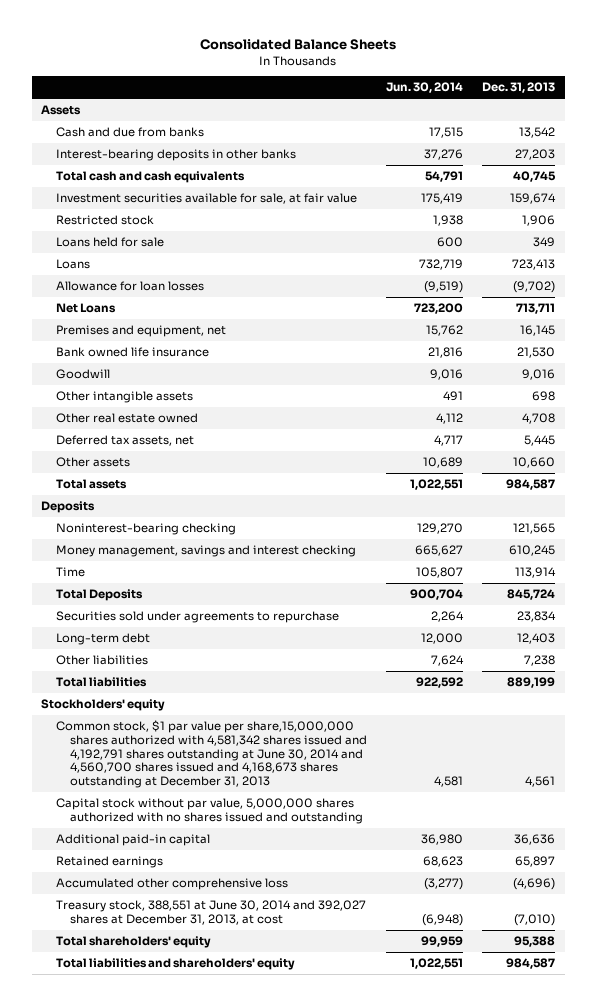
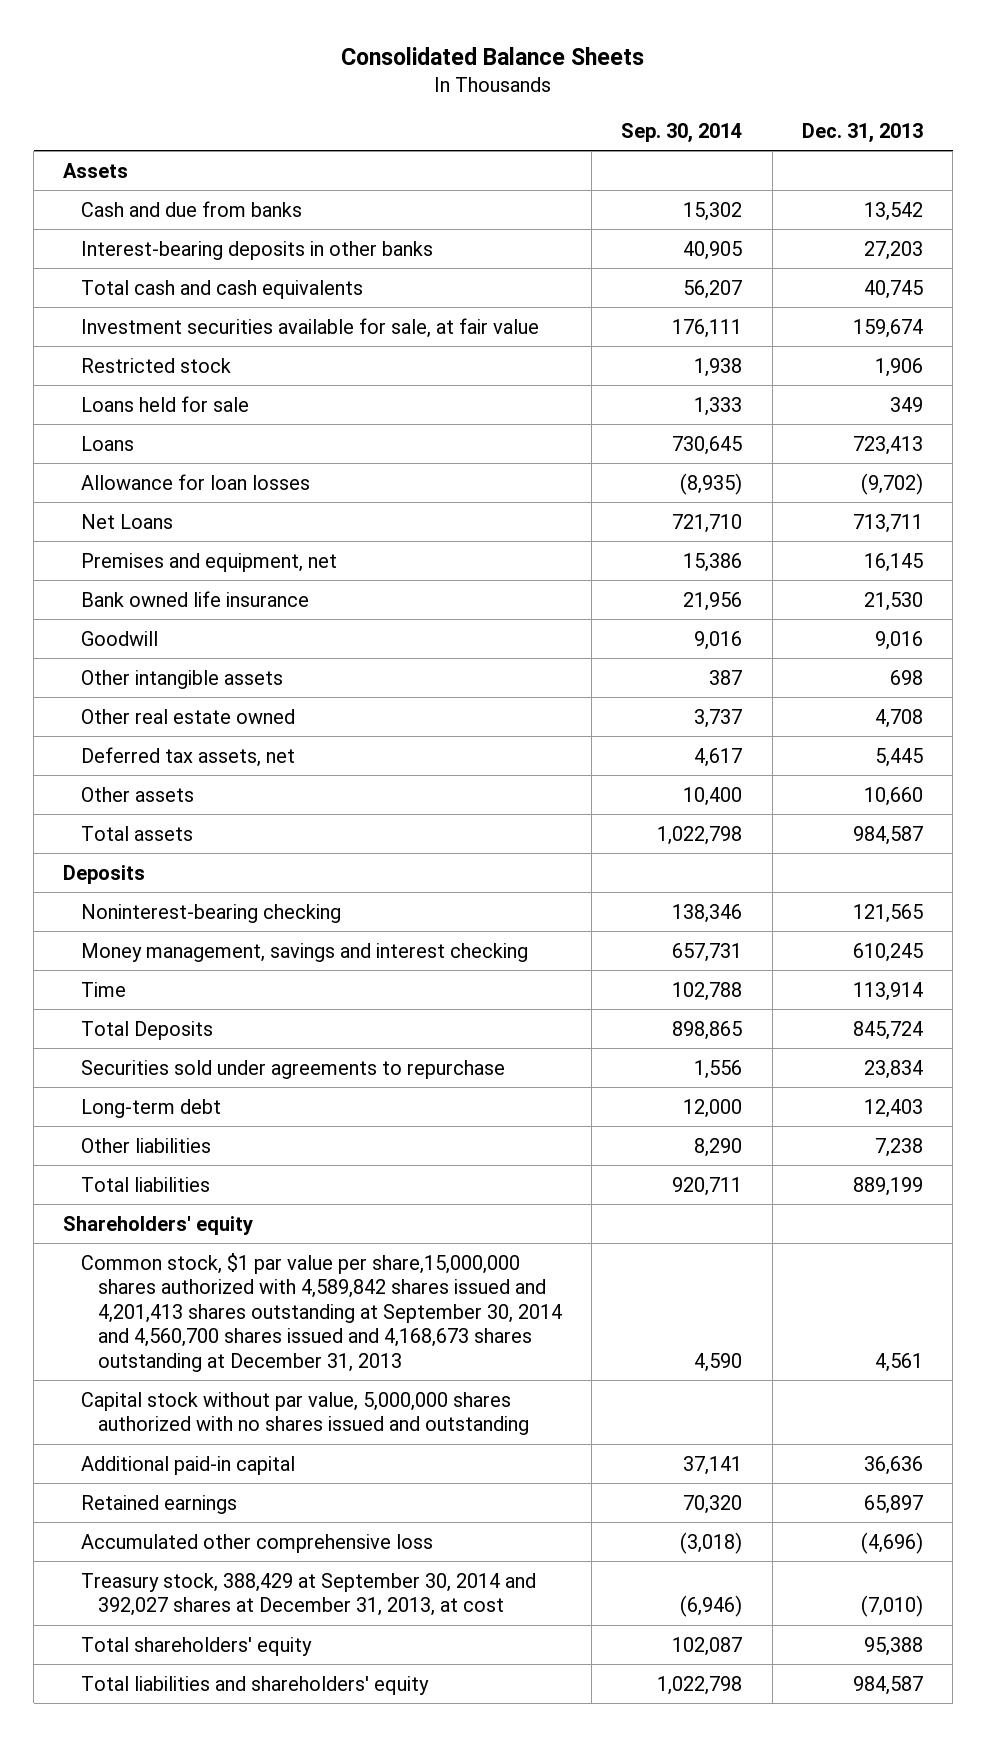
[386,82,464,94] Jun. 30, 2014 -> none
none -> [621,123,743,144] Sep. 30, 2014
[41,699,166,712] Stockholders' equity -> [63,1215,254,1235] Shareholders' equity
[55,720,368,788] Common stock, $1 par value per share,15,000,000 shares authorized with 4,581,342 shares issued and 4,192,791 shares outstanding at June 30, 2014 and 4,560,700 shares issued and 4,168,673 shares outstanding at December 31, 2013 -> [80,1252,562,1372] Common stock, $1 par value per share,15,000,000 shares authorized with 4,589,842 shares issued and 4,201,413 shares outstanding at September 30, 2014 and 4,560,700 shares issued and 4,168,673 shares outstanding at December 31, 2013
[55,900,366,925] Treasury stock, 388,551 at June 30, 2014 and 392,027 shares at December 31, 2013, at cost -> [80,1572,536,1617] Treasury stock, 388,429 at September 30, 2014 and 392,027 shares at December 31, 2013, at cost

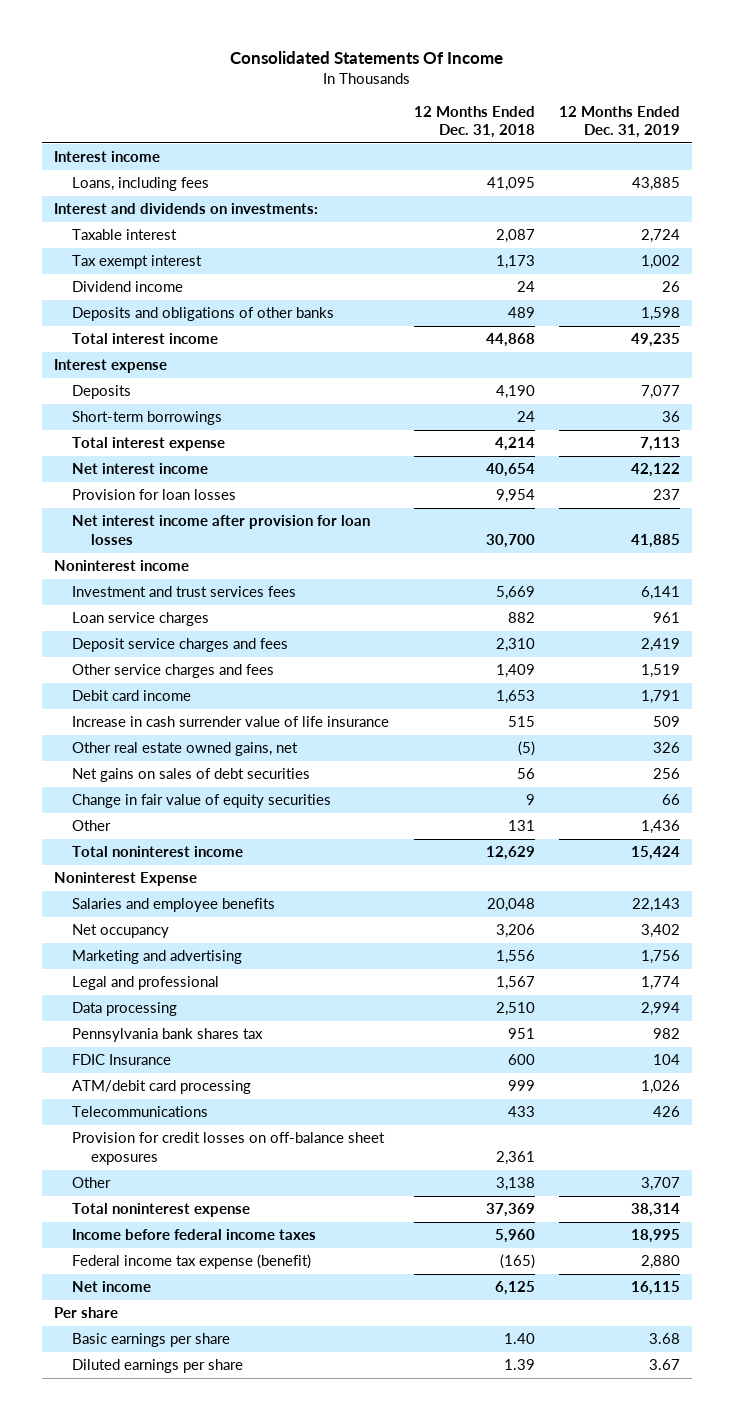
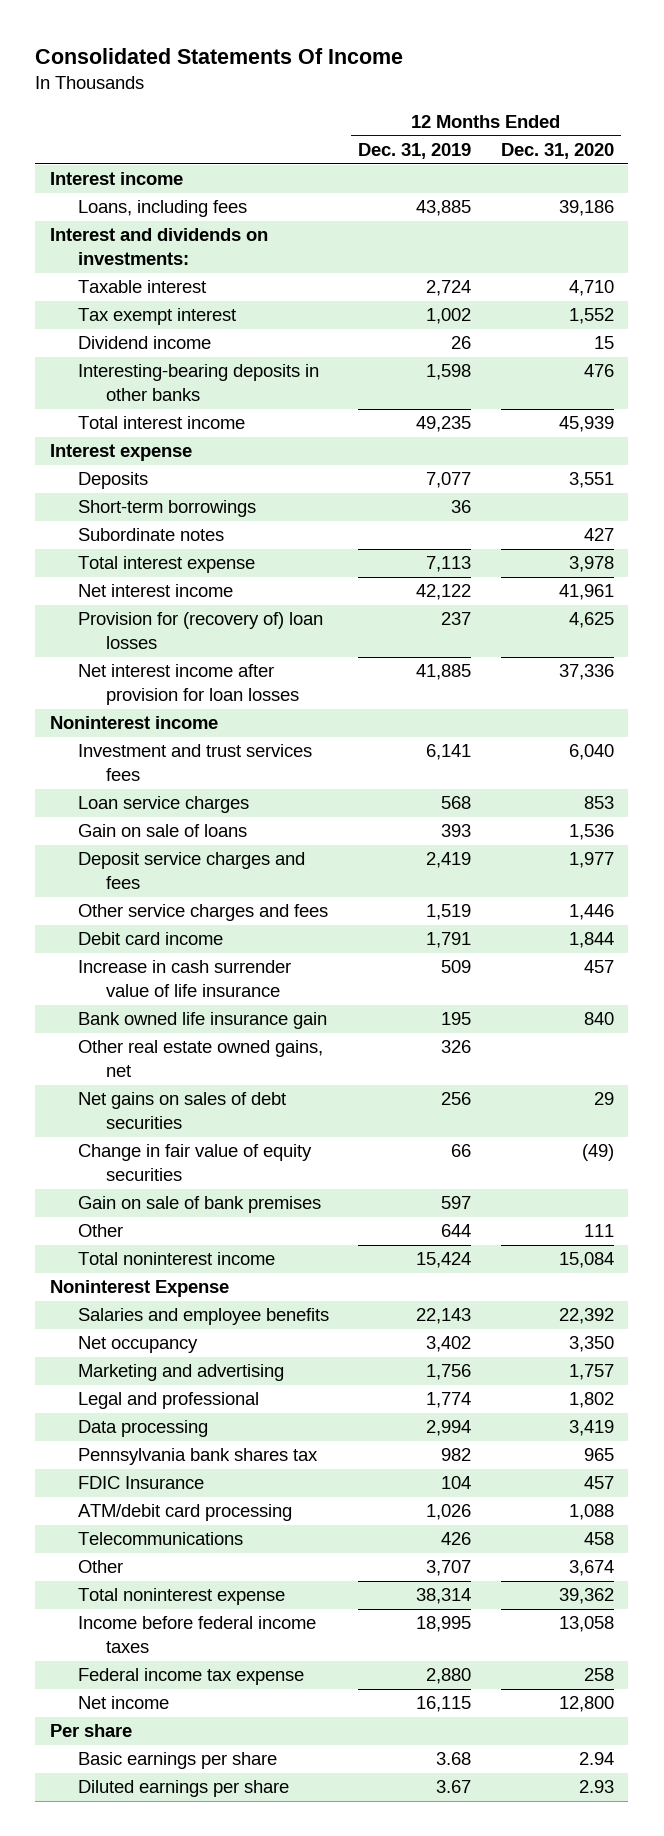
[413,105,535,139] 12 Months Ended Dec. 31, 2018 -> none
none -> [500,143,614,160] Dec. 31, 2020
[72,307,335,322] Deposits and obligations of other banks -> [78,364,320,401] Interesting-bearing deposits in other banks
none -> [78,528,225,542] Subordinate notes
[72,489,237,501] Provision for loan losses -> [78,612,324,649] Provision for (recovery of) loan losses
[653,612,681,624] 961 -> [441,796,472,810] 568
none -> [78,824,248,838] Gain on sale of loans
none -> [78,1012,328,1030] Bank owned life insurance gain
none -> [78,1196,322,1214] Gain on sale of bank premises
[641,820,681,835] 1,436 -> [441,1224,472,1238] 644
[72,1132,386,1165] Provision for credit losses on off-balance sheet exposures -> none
[72,1254,312,1270] Federal income tax expense (benefit) -> [78,1668,305,1686] Federal income tax expense

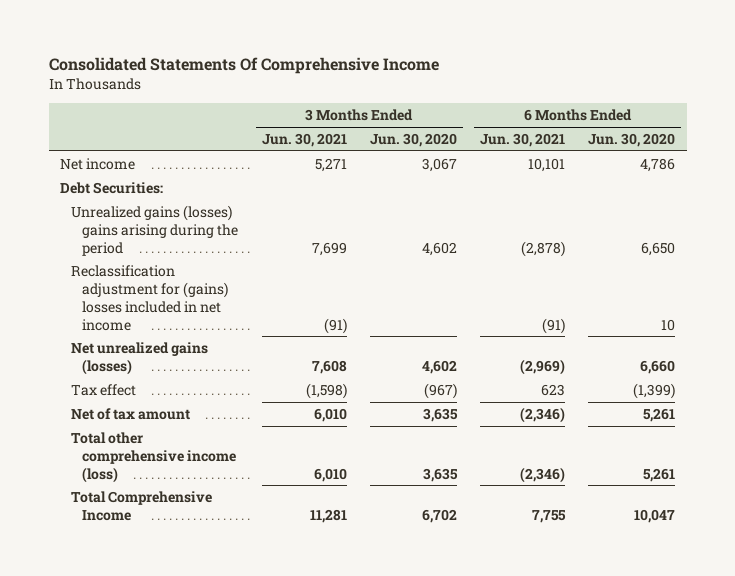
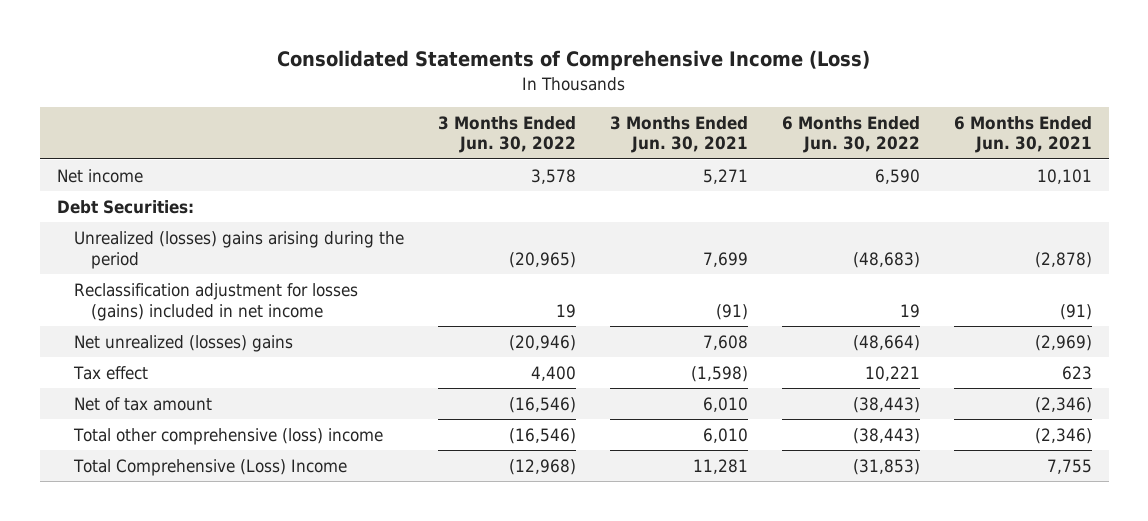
[48,57,439,75] Consolidated Statements Of Comprehensive Income -> [277,50,871,72] Consolidated Statements of Comprehensive Income (Loss)
[369,133,457,148] Jun. 30, 2020 -> none
[588,133,676,148] Jun. 30, 2020 -> none
none -> [437,115,576,154] 3 Months Ended Jun. 30, 2022
none -> [781,115,920,154] 6 Months Ended Jun. 30, 2022
[71,204,239,256] Unrealized gains (losses) gains arising during the period -> [73,230,404,269] Unrealized (losses) gains arising during the period
[71,264,229,331] Reclassification adjustment for (gains) losses included in net income -> [73,282,358,321] Reclassification adjustment for losses (gains) included in net income
[71,341,209,375] Net unrealized gains (losses) -> [73,334,293,352] Net unrealized (losses) gains
[71,431,237,483] Total other comprehensive income (loss) -> [72,427,383,445] Total other comprehensive (loss) income
[71,490,213,521] Total Comprehensive Income -> [72,458,347,476] Total Comprehensive (Loss) Income

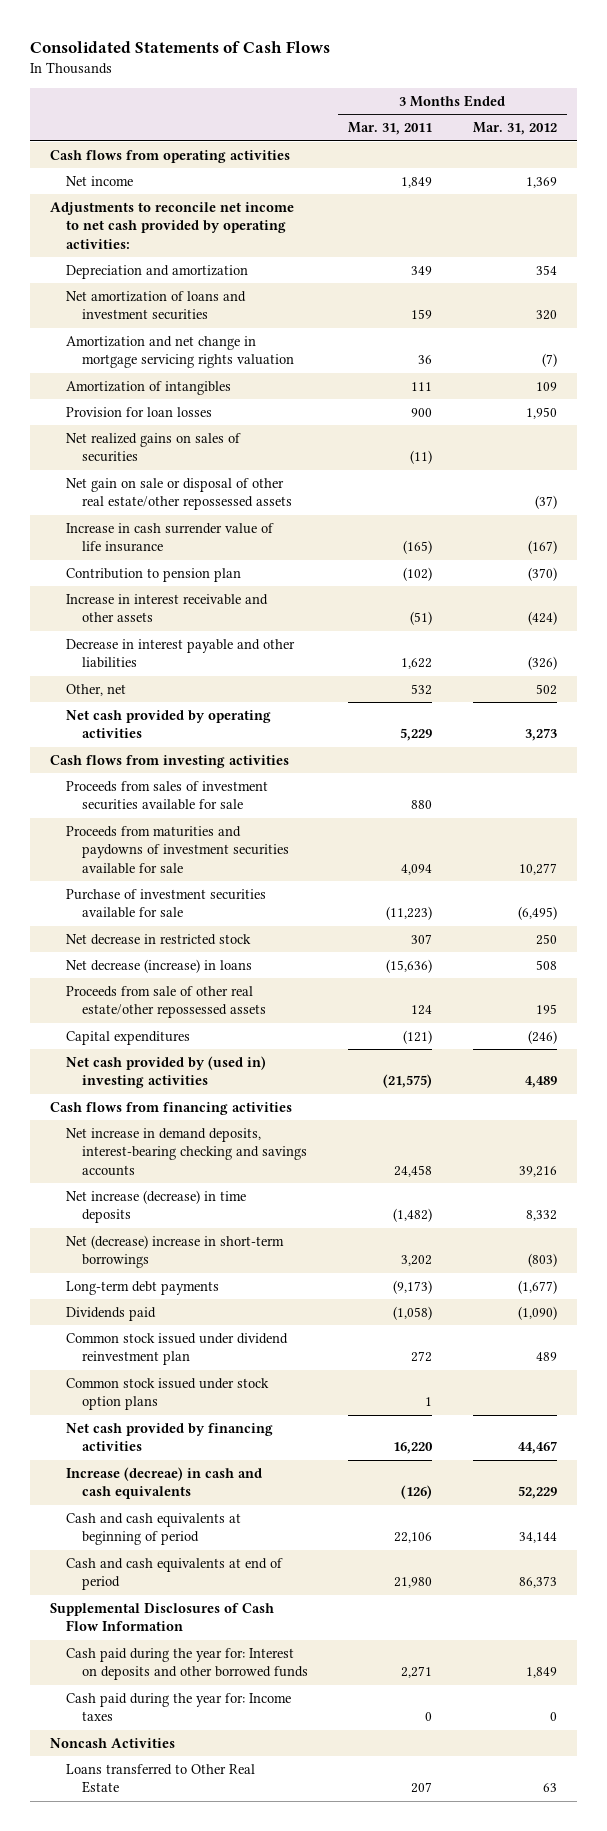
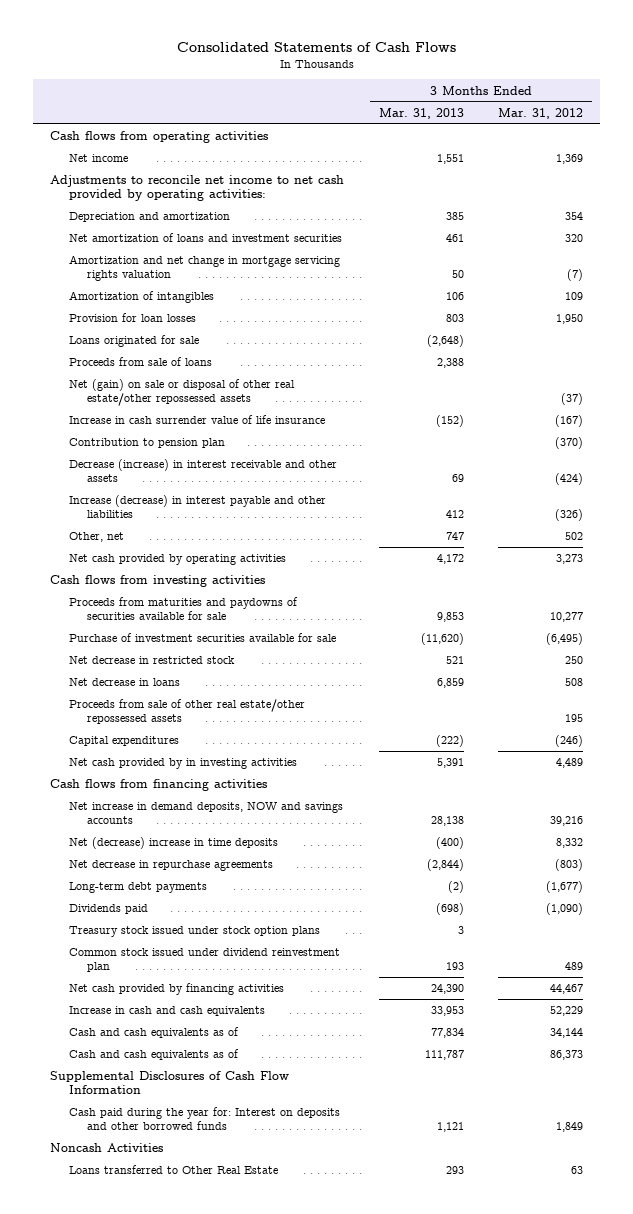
[348,122,433,136] Mar. 31, 2011 -> none
none -> [378,107,464,119] Mar. 31, 2013
[66,433,242,463] Net realized gains on sales of securities -> none
none -> [68,335,199,348] Loans originated for sale
none -> [68,357,212,367] Proceeds from sale of loans
[66,478,292,511] Net gain on sale or disposal of other real estate/other repossessed assets -> [68,379,295,406] Net (gain) on sale or disposal of other real estate/other repossessed assets
[66,594,269,623] Increase in interest receivable and other assets -> [68,459,337,482] Decrease (increase) in interest receivable and other assets
[66,639,296,669] Decrease in interest payable and other liabilities -> [68,495,326,518] Increase (decrease) in interest payable and other liabilities
[66,781,269,811] Proceeds from sales of investment securities available for sale -> none
[66,826,289,874] Proceeds from maturities and paydowns of investment securities available for sale -> [68,597,298,620] Proceeds from maturities and paydowns of securities available for sale
[66,959,253,974] Net decrease (increase) in loans -> [68,678,180,687] Net decrease in loans
[66,1056,267,1089] Net cash provided by (used in) investing activities -> [68,758,297,770] Net cash provided by in investing activities
[66,1235,285,1269] Net (decrease) increase in short-term borrowings -> none
[66,1128,307,1176] Net increase in demand deposits, interest-bearing checking and savings accounts -> [68,802,343,824] Net increase in demand deposits, NOW and savings accounts
[66,1190,247,1224] Net increase (decrease) in time deposits -> [68,837,278,850] Net (decrease) increase in time deposits
none -> [68,860,273,872] Net decrease in repurchase agreements
none -> [68,926,320,938] Treasury stock issued under stock option plans
[66,1378,270,1411] Common stock issued under stock option plans -> none
[66,1467,263,1500] Increase (decreae) in cash and cash equivalents -> [68,1006,265,1017] Increase in cash and cash equivalents
[66,1513,242,1546] Cash and cash equivalents at beginning of period -> [68,1027,239,1039] Cash and cash equivalents as of
[66,1558,284,1591] Cash and cash equivalents at end of period -> [68,1049,239,1061] Cash and cash equivalents as of
[66,1693,292,1722] Cash paid during the year for: Income taxes -> none

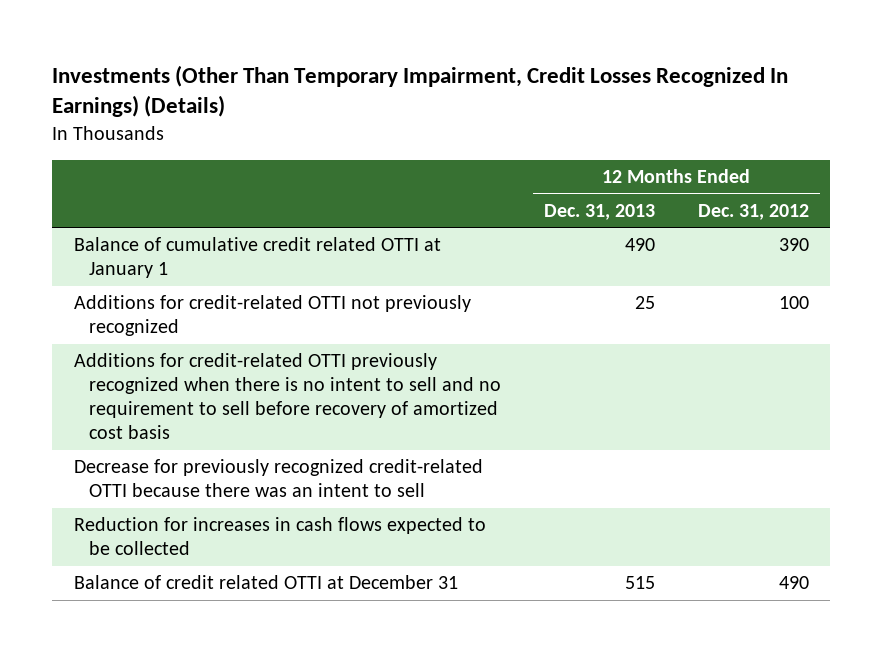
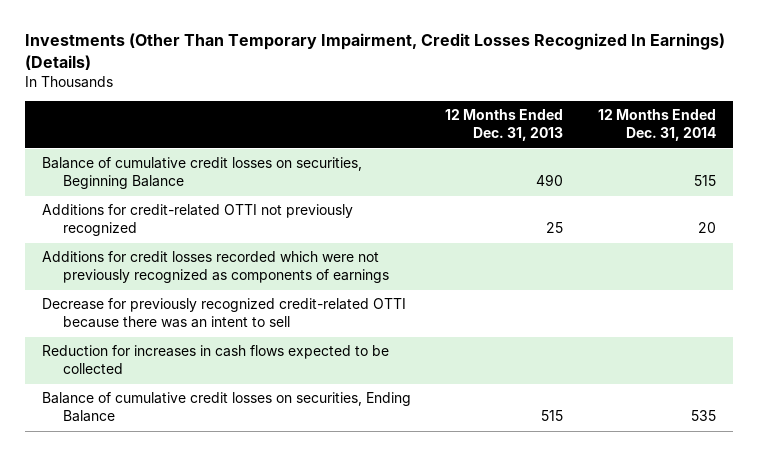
[697,203,809,220] Dec. 31, 2012 -> none
none -> [597,109,716,142] 12 Months Ended Dec. 31, 2014
[73,237,441,279] Balance of cumulative credit related OTTI at January 1 -> [41,157,362,190] Balance of cumulative credit losses on securities, Beginning Balance
[73,353,501,440] Additions for credit-related OTTI previously recognized when there is no intent to sell and no requirement to sell before recovery of amortized cost basis -> [41,251,390,284] Additions for credit losses recorded which were not previously recognized as components of earnings
[73,575,458,590] Balance of credit related OTTI at December 31 -> [41,392,411,423] Balance of cumulative credit losses on securities, Ending Balance

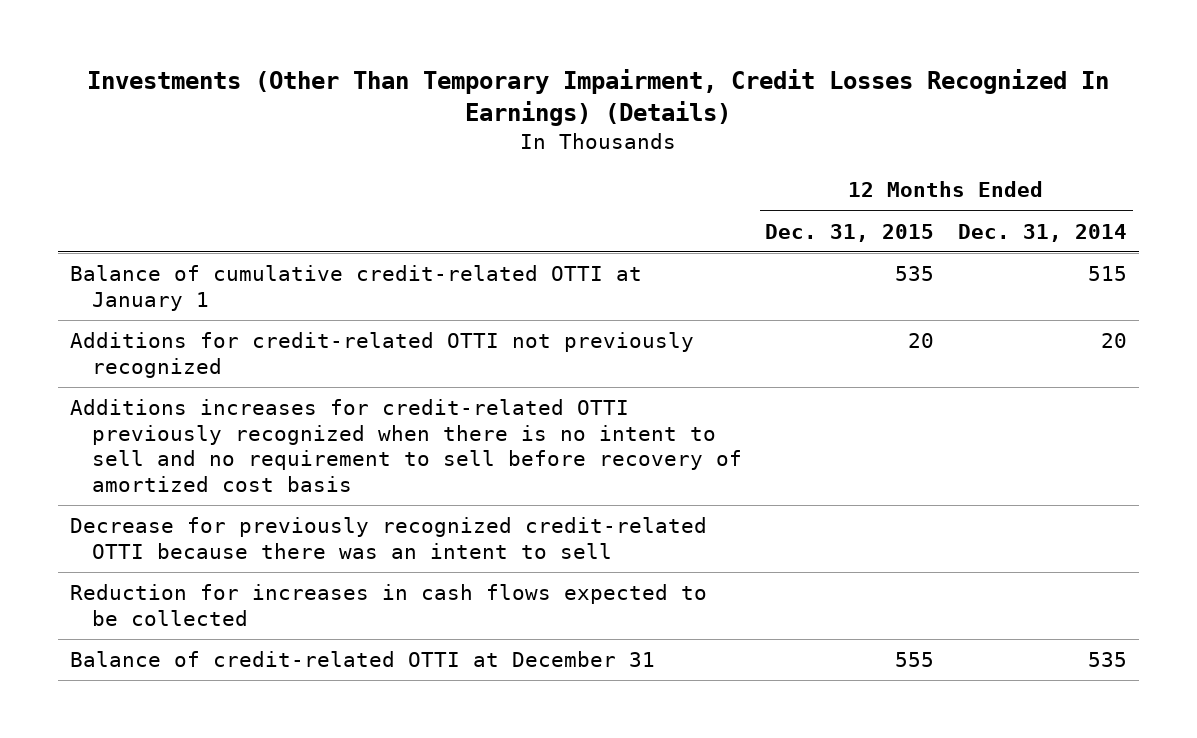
[445,109,564,142] 12 Months Ended Dec. 31, 2013 -> none
none -> [765,223,935,242] Dec. 31, 2015
[41,157,362,190] Balance of cumulative credit losses on securities, Beginning Balance -> [69,265,642,311] Balance of cumulative credit-related OTTI at January 1
[41,251,390,284] Additions for credit losses recorded which were not previously recognized as components of earnings -> [69,399,742,493] Additions increases for credit-related OTTI previously recognized when there is no intent to sell and no requirement to sell before recovery of amortized cost basis
[41,392,411,423] Balance of cumulative credit losses on securities, Ending Balance -> [69,651,655,668] Balance of credit-related OTTI at December 31

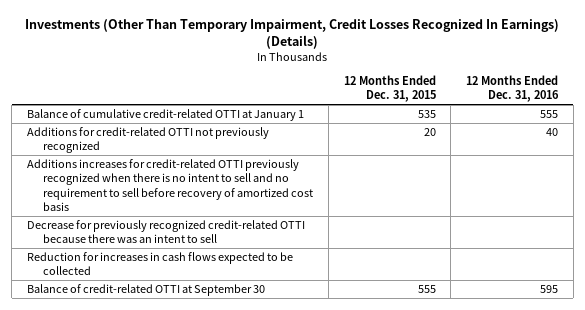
[958,223,1128,242] Dec. 31, 2014 -> none
none -> [465,74,559,103] 12 Months Ended Dec. 31, 2016
[69,651,655,668] Balance of credit-related OTTI at December 31 -> [26,283,265,296] Balance of credit-related OTTI at September 30

